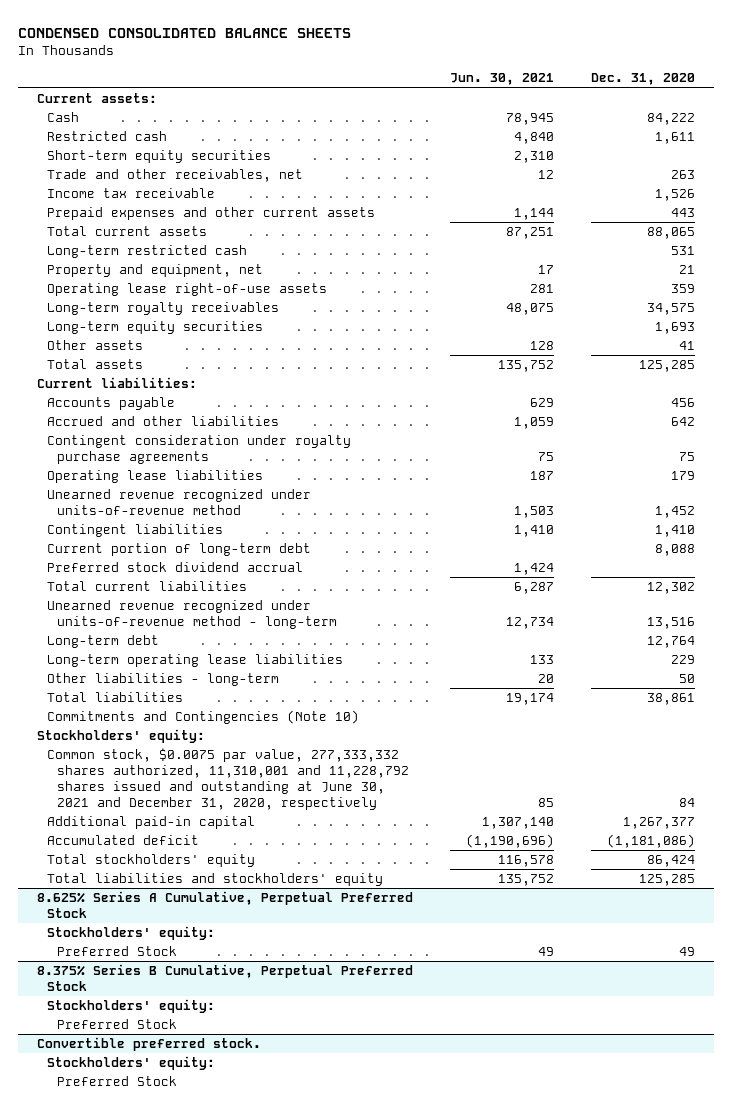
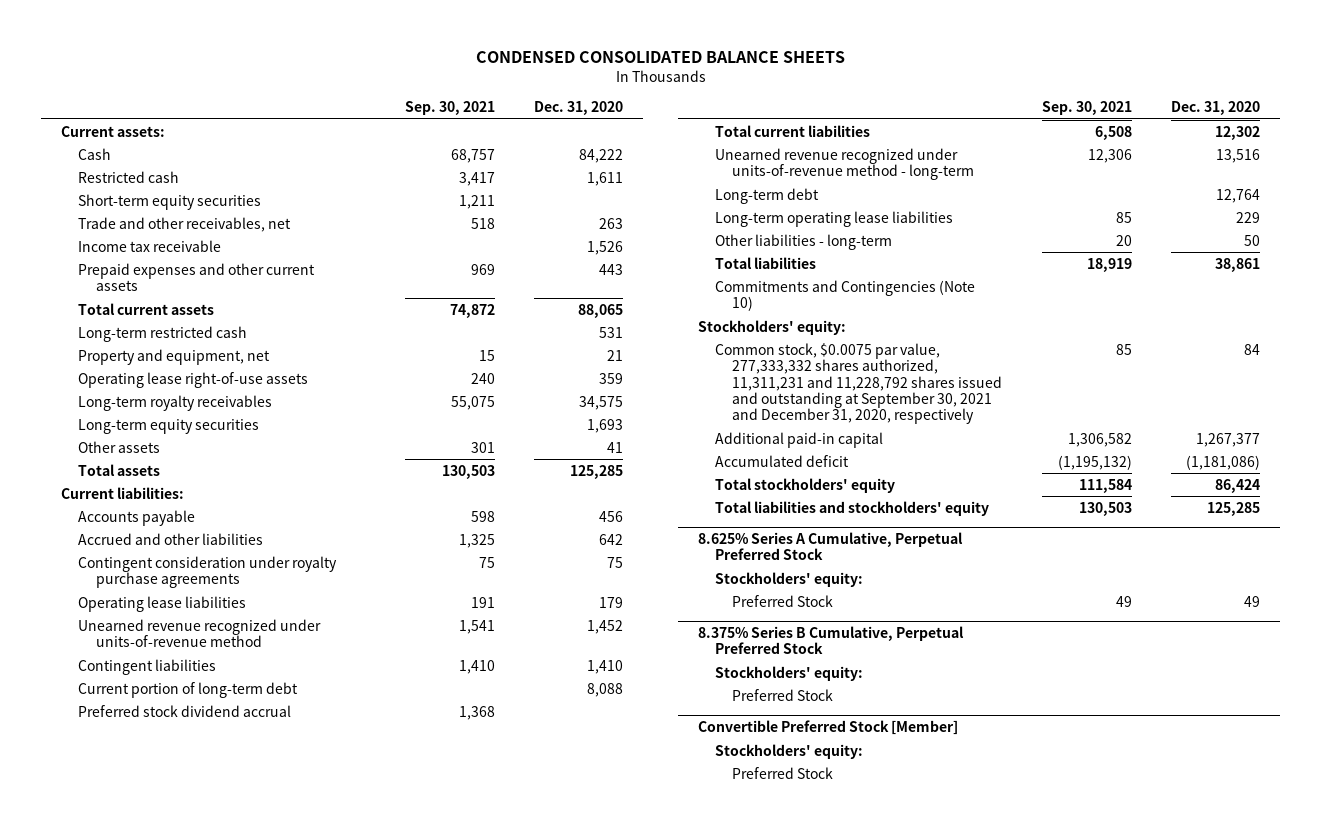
[450,73,555,86] Jun. 30, 2021 -> none
none -> [405,101,496,116] Sep. 30, 2021
[46,748,409,811] Common stock, $0.0075 par value, 277,333,332 shares authorized, 11,310,001 and 11,228,792 shares issued and outstanding at June 30, 2021 and December 31, 2020, respectively -> [715,342,1003,425] Common stock, $0.0075 par value, 277,333,332 shares authorized, 11,311,231 and 11,228,792 shares issued and outstanding at September 30, 2021 and December 31, 2020, respectively
[36,1037,261,1052] Convertible preferred stock. -> [697,719,958,735] Convertible Preferred Stock [Member]

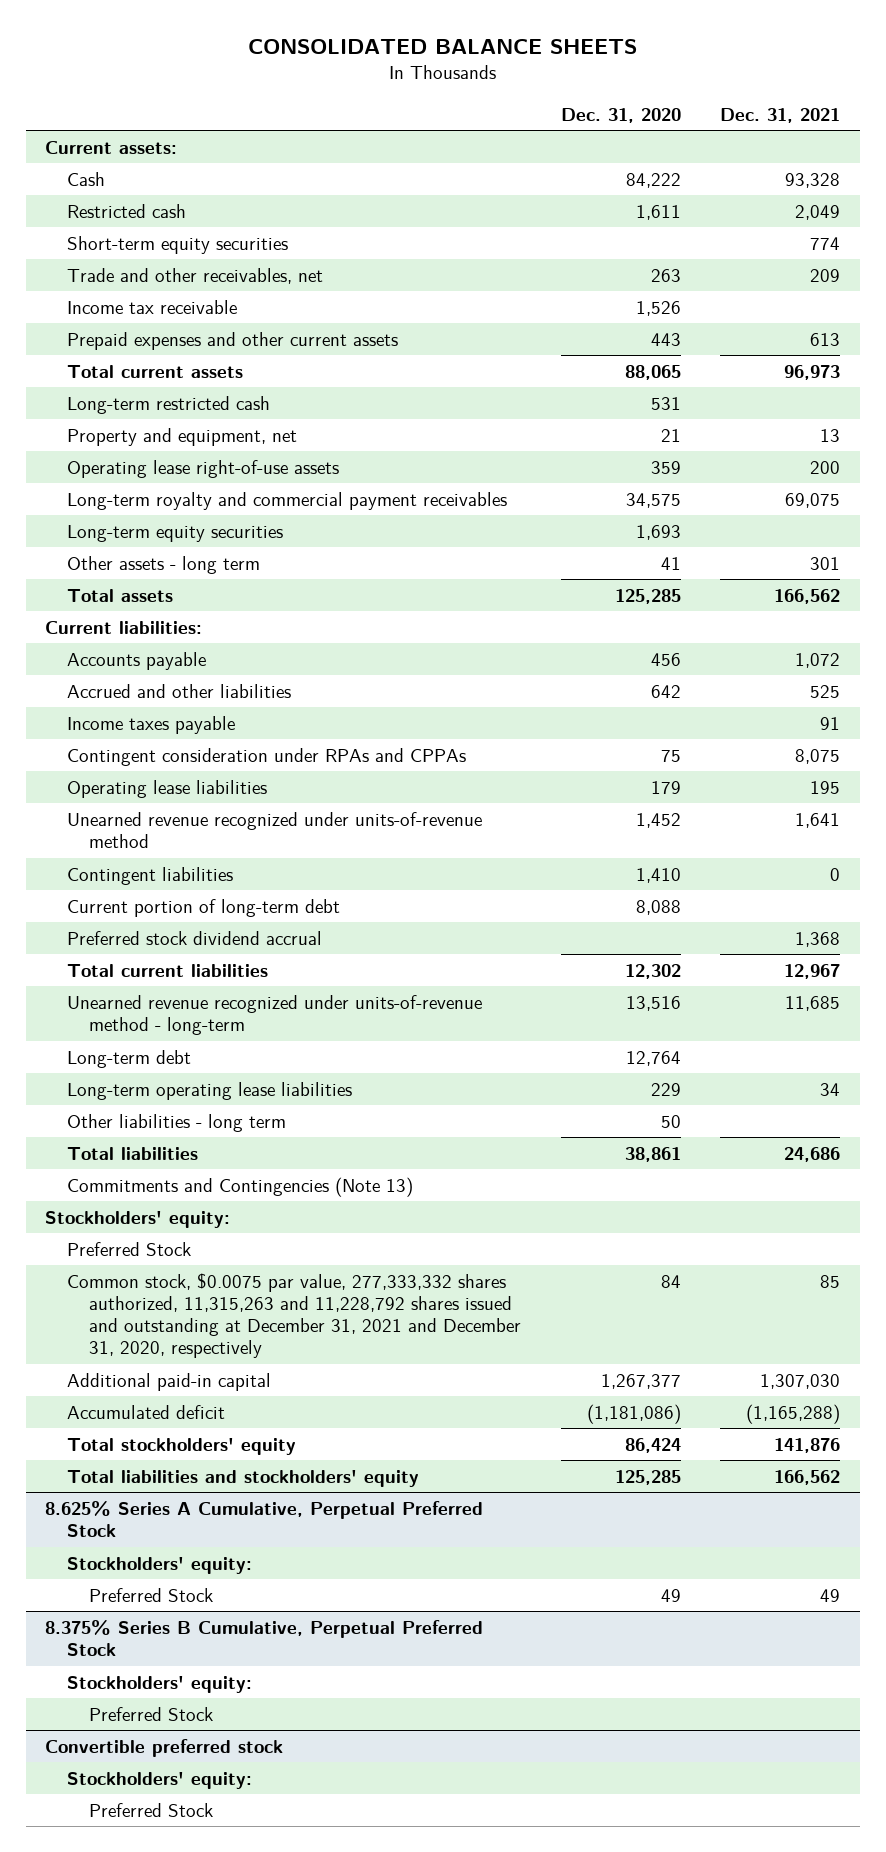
[475,50,845,63] CONDENSED CONSOLIDATED BALANCE SHEETS -> [247,39,637,55] CONSOLIDATED BALANCE SHEETS
[405,101,496,116] Sep. 30, 2021 -> none
none -> [720,107,841,123] Dec. 31, 2021
[78,394,273,411] Long-term royalty receivables -> [67,491,508,510] Long-term royalty and commercial payment receivables
[78,440,161,453] Other assets -> [67,555,261,574] Other assets - long term
[78,555,338,589] Contingent consideration under royalty purchase agreements -> none
none -> [67,715,236,734] Income taxes payable
none -> [67,747,467,766] Contingent consideration under RPAs and CPPAs
[715,233,893,250] Other liabilities - long-term -> [67,1113,287,1132] Other liabilities - long term
[715,279,976,312] Commitments and Contingencies (Note 10) -> [67,1176,414,1197] Commitments and Contingencies (Note 13)
none -> [67,1241,192,1256] Preferred Stock
[715,342,1003,425] Common stock, $0.0075 par value, 277,333,332 shares authorized, 11,311,231 and 11,228,792 shares issued and outstanding at September 30, 2021 and December 31, 2020, respectively -> [67,1272,522,1359] Common stock, $0.0075 par value, 277,333,332 shares authorized, 11,315,263 and 11,228,792 shares issued and outstanding at December 31, 2021 and December 31, 2020, respectively
[697,719,958,735] Convertible Preferred Stock [Member] -> [45,1738,284,1757] Convertible preferred stock

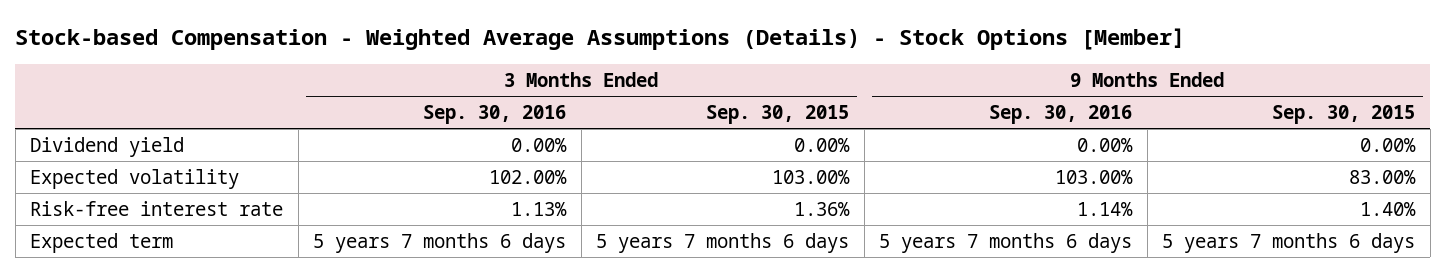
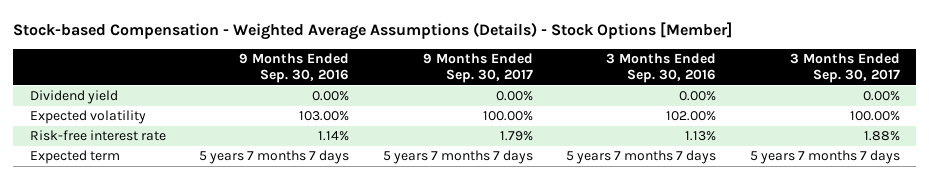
[706,105,850,125] Sep. 30, 2015 -> none
[1272,105,1416,125] Sep. 30, 2015 -> none
none -> [422,53,533,84] 9 Months Ended Sep. 30, 2017
none -> [789,53,900,84] 3 Months Ended Sep. 30, 2017
[313,233,567,254] 5 years 7 months 6 days -> [566,150,717,165] 5 years 7 months 7 days
[879,233,1133,254] 5 years 7 months 6 days -> [199,150,350,165] 5 years 7 months 7 days

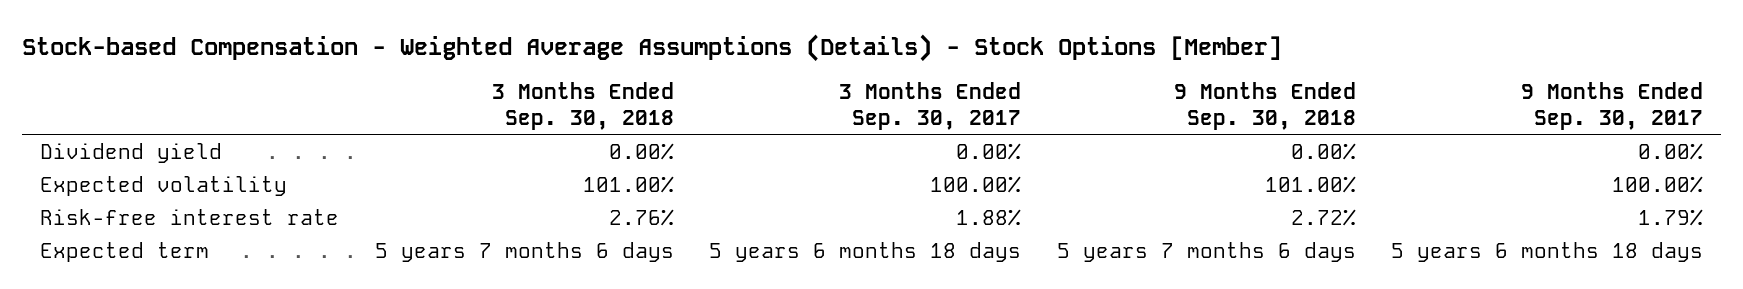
[239,53,350,84] 9 Months Ended Sep. 30, 2016 -> none
[606,53,717,84] 3 Months Ended Sep. 30, 2016 -> none
none -> [491,82,674,130] 3 Months Ended Sep. 30, 2018
none -> [1173,82,1356,130] 9 Months Ended Sep. 30, 2018
[382,150,533,165] 5 years 7 months 7 days -> [1391,241,1704,262] 5 years 6 months 18 days
[749,150,900,165] 5 years 7 months 7 days -> [709,241,1022,262] 5 years 6 months 18 days

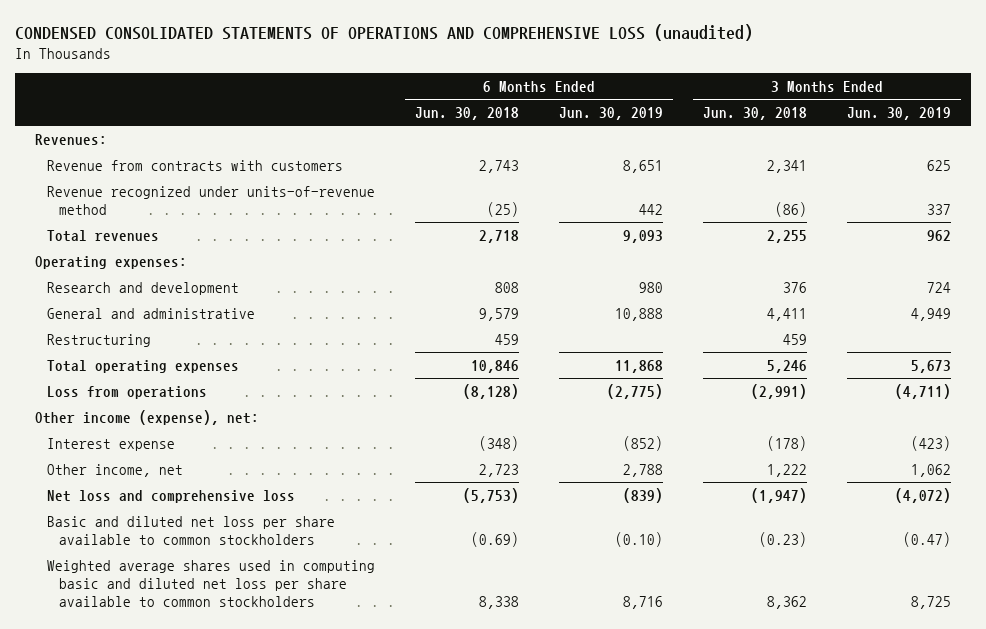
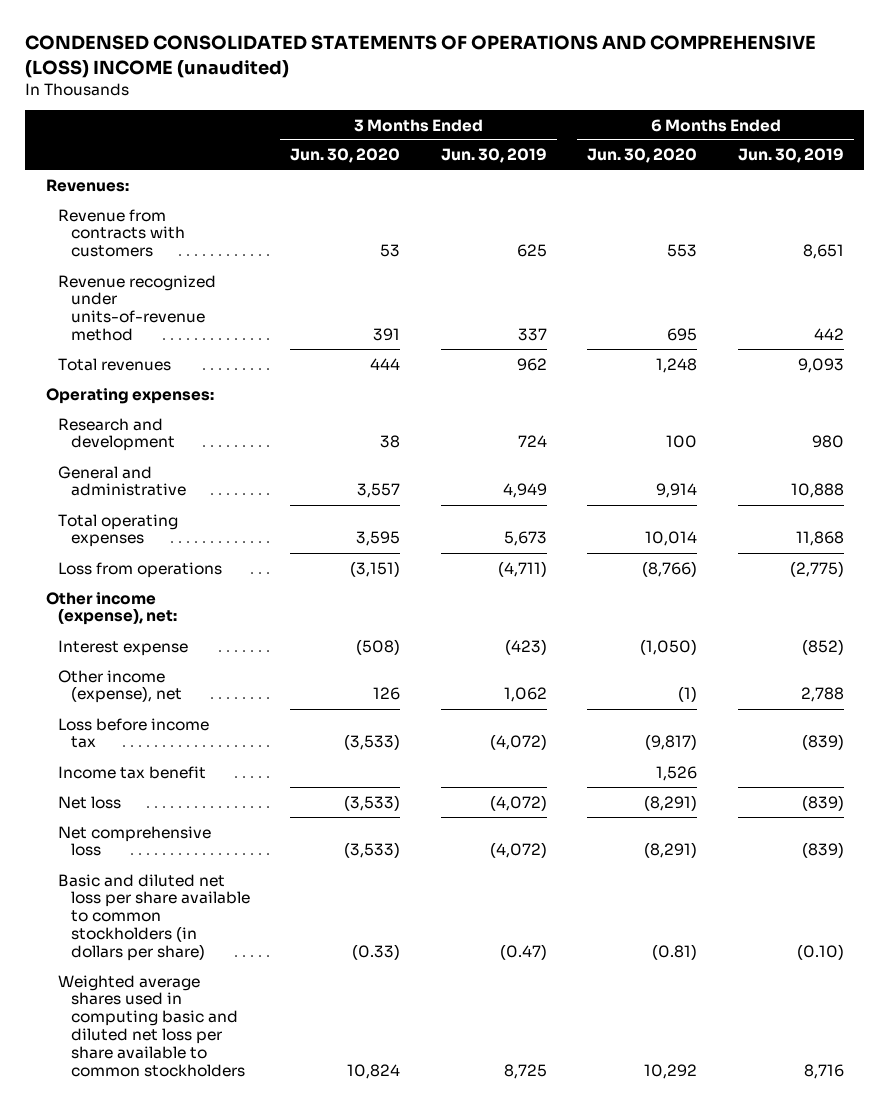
[14,24,753,42] CONDENSED CONSOLIDATED STATEMENTS OF OPERATIONS AND COMPREHENSIVE LOSS (unaudited) -> [25,35,817,78] CONDENSED CONSOLIDATED STATEMENTS OF OPERATIONS AND COMPREHENSIVE (LOSS) INCOME (unaudited)
[414,107,519,121] Jun. 30, 2018 -> none
[703,107,808,121] Jun. 30, 2018 -> none
none -> [290,148,401,164] Jun. 30, 2020
none -> [587,148,698,164] Jun. 30, 2020
[46,333,151,347] Restructuring -> none
[46,463,183,477] Other income, net -> [58,669,182,704] Other income (expense), net
none -> [58,717,210,749] Loss before income tax
none -> [58,765,207,779] Income tax benefit
[46,489,295,503] Net loss and comprehensive loss -> [58,795,122,809] Net loss
none -> [58,825,212,857] Net comprehensive loss
[46,515,335,546] Basic and diluted net loss per share available to common stockholders -> [58,873,250,962] Basic and diluted net loss per share available to common stockholders (in dollars per share)

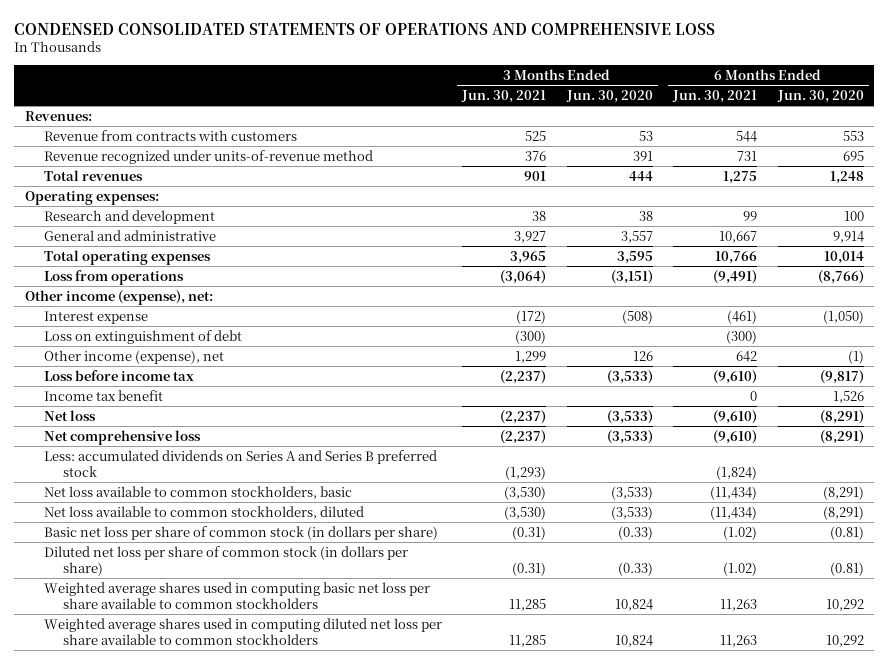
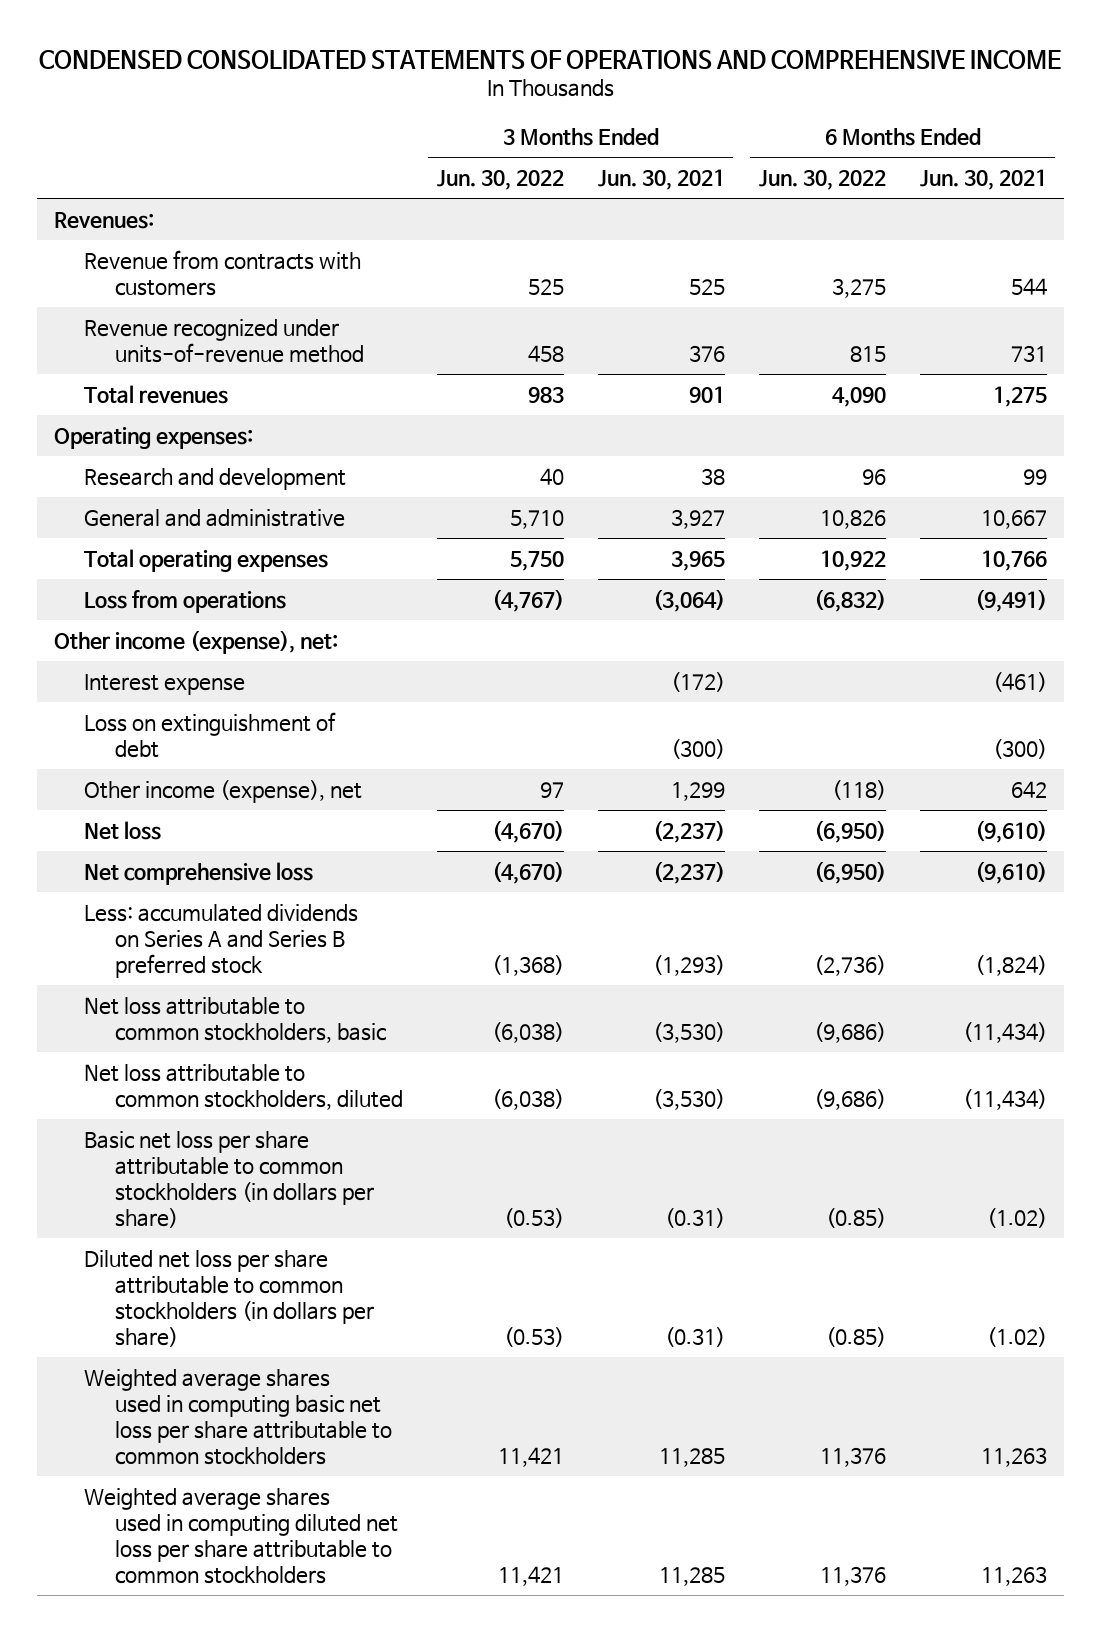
[14,22,716,35] CONDENSED CONSOLIDATED STATEMENTS OF OPERATIONS AND COMPREHENSIVE LOSS -> [39,50,1062,70] CONDENSED CONSOLIDATED STATEMENTS OF OPERATIONS AND COMPREHENSIVE INCOME
[565,89,653,103] Jun. 30, 2020 -> none
[776,89,864,103] Jun. 30, 2020 -> none
none -> [436,170,564,191] Jun. 30, 2022
none -> [758,170,886,191] Jun. 30, 2022
[43,369,194,381] Loss before income tax -> none
[43,389,163,401] Income tax benefit -> none
[43,485,352,499] Net loss available to common stockholders, basic -> [84,996,387,1043] Net loss attributable to common stockholders, basic
[43,505,364,519] Net loss available to common stockholders, diluted -> [84,1063,404,1110] Net loss attributable to common stockholders, diluted
[43,525,438,540] Basic net loss per share of common stock (in dollars per share) -> [84,1130,375,1228] Basic net loss per share attributable to common stockholders (in dollars per share)
[43,545,408,576] Diluted net loss per share of common stock (in dollars per share) -> [84,1249,375,1347] Diluted net loss per share attributable to common stockholders (in dollars per share)
[43,581,430,609] Weighted average shares used in computing basic net loss per share available to common stockholders -> [84,1368,393,1465] Weighted average shares used in computing basic net loss per share attributable to common stockholders
[43,617,442,645] Weighted average shares used in computing diluted net loss per share available to common stockholders -> [84,1487,399,1584] Weighted average shares used in computing diluted net loss per share attributable to common stockholders

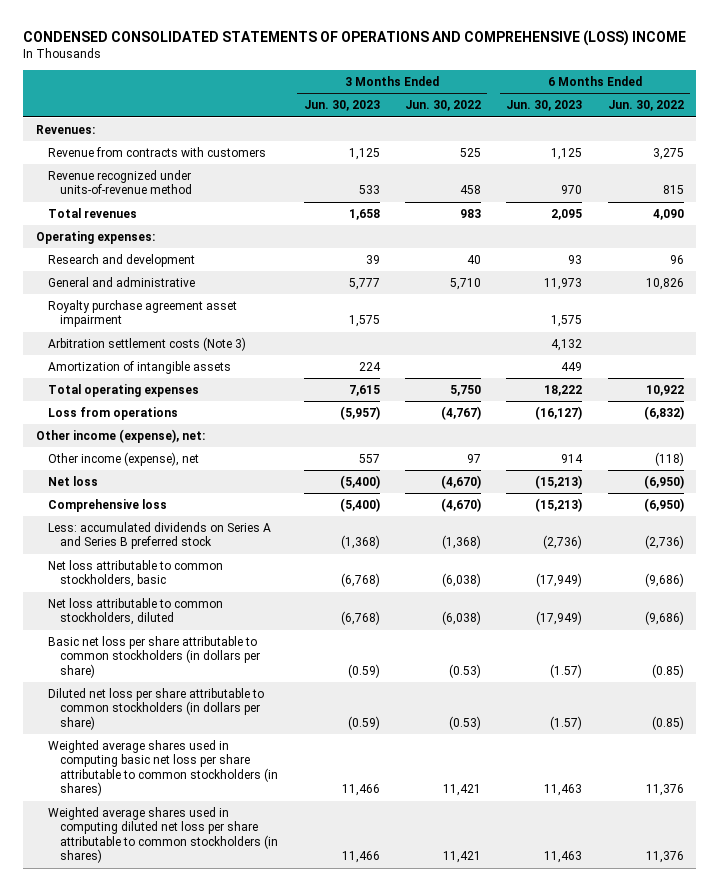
[39,50,1062,70] CONDENSED CONSOLIDATED STATEMENTS OF OPERATIONS AND COMPREHENSIVE INCOME -> [22,29,686,46] CONDENSED CONSOLIDATED STATEMENTS OF OPERATIONS AND COMPREHENSIVE (LOSS) INCOME
[597,169,725,191] Jun. 30, 2021 -> none
[919,169,1047,191] Jun. 30, 2021 -> none
none -> [303,100,380,112] Jun. 30, 2023
none -> [506,100,583,112] Jun. 30, 2023
none -> [47,299,237,328] Royalty purchase agreement asset impairment
none -> [47,336,246,351] Arbitration settlement costs (Note 3)
none -> [47,360,231,374] Amortization of intangible assets
[84,673,246,695] Interest expense -> none
[84,711,337,758] Loss on extinguishment of debt -> none
[84,861,314,885] Net comprehensive loss -> [47,498,167,512] Comprehensive loss
[84,1368,393,1465] Weighted average shares used in computing basic net loss per share attributable to common stockholders -> [47,739,279,797] Weighted average shares used in computing basic net loss per share attributable to common stockholders (in shares)
[84,1487,399,1584] Weighted average shares used in computing diluted net loss per share attributable to common stockholders -> [47,806,279,864] Weighted average shares used in computing diluted net loss per share attributable to common stockholders (in shares)

